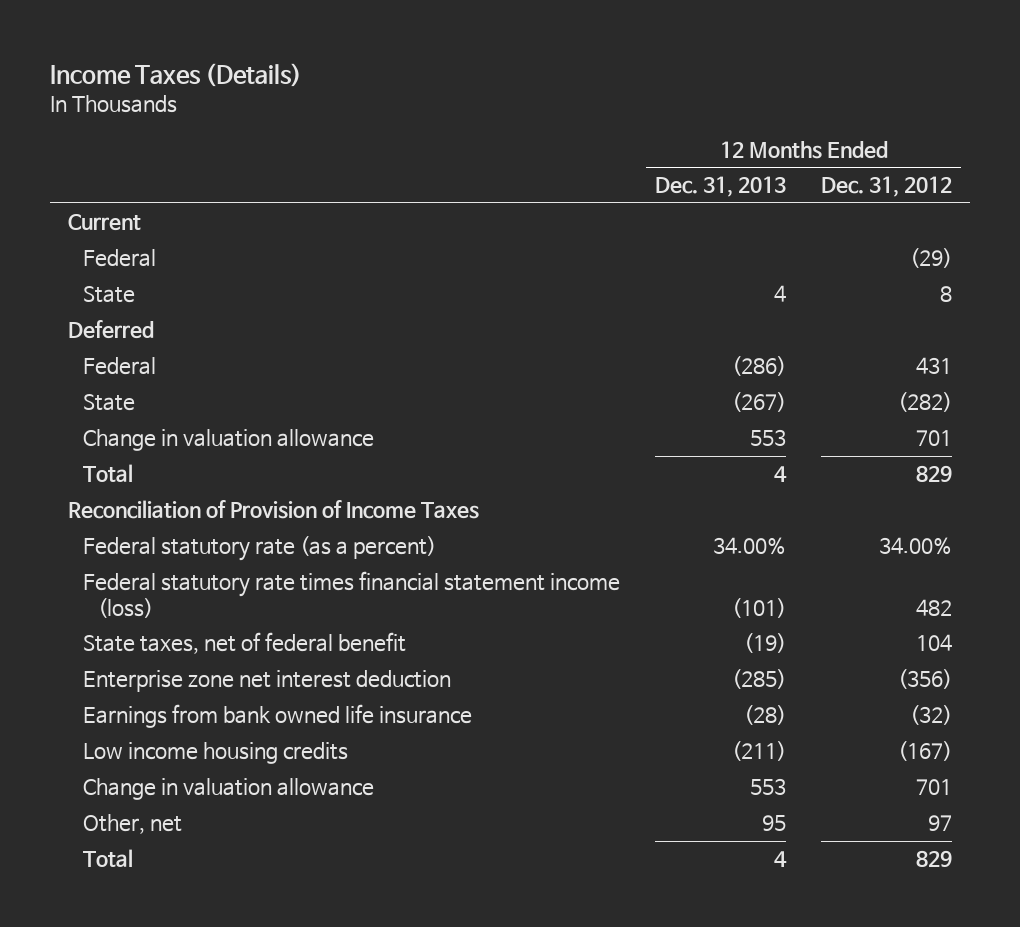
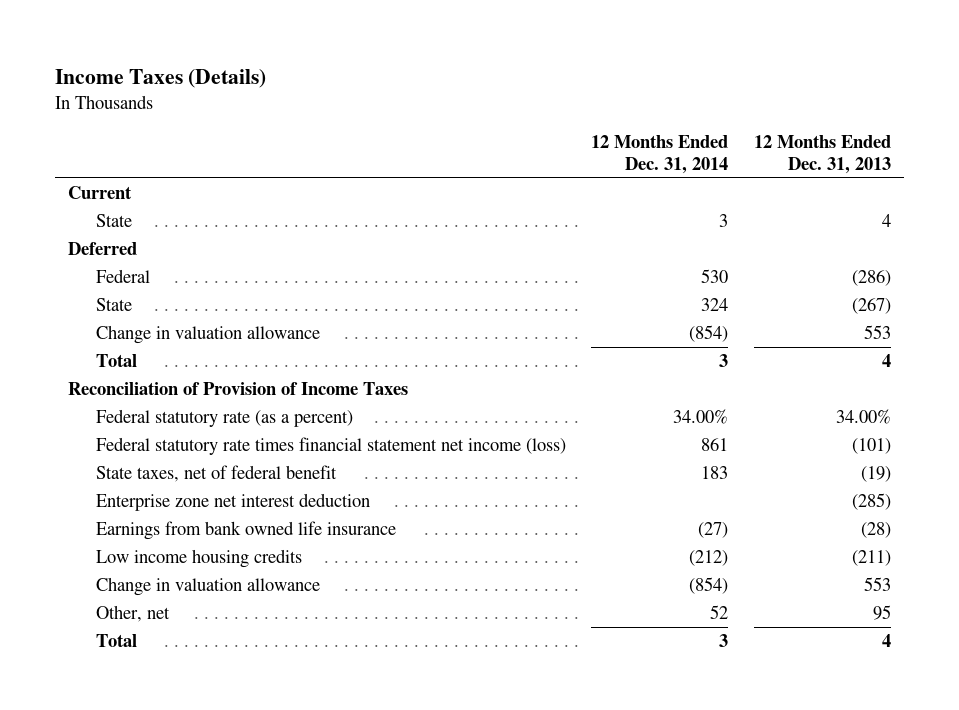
[821,176,953,198] Dec. 31, 2012 -> none
none -> [591,134,729,175] 12 Months Ended Dec. 31, 2014
[83,249,157,268] Federal -> none
[83,571,621,618] Federal statutory rate times financial statement income (loss) -> [95,436,566,455] Federal statutory rate times financial statement net income (loss)

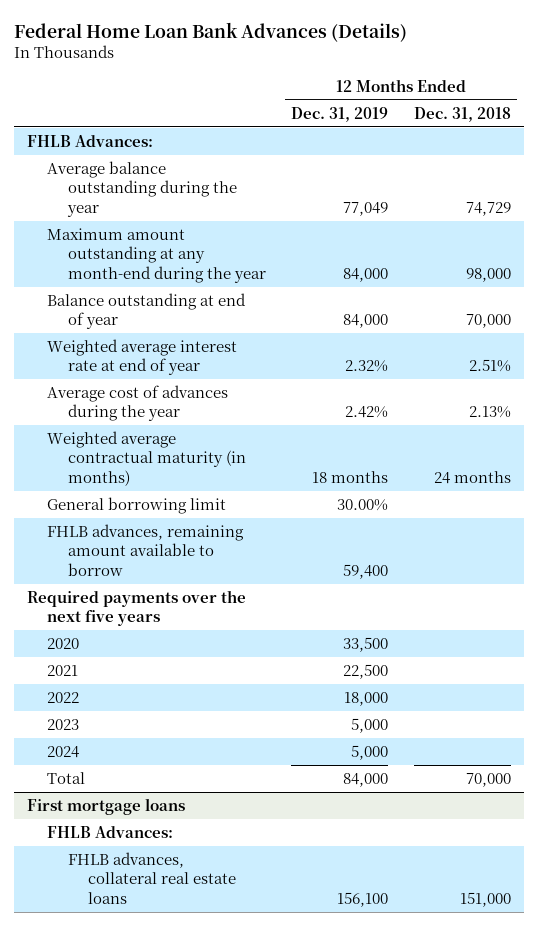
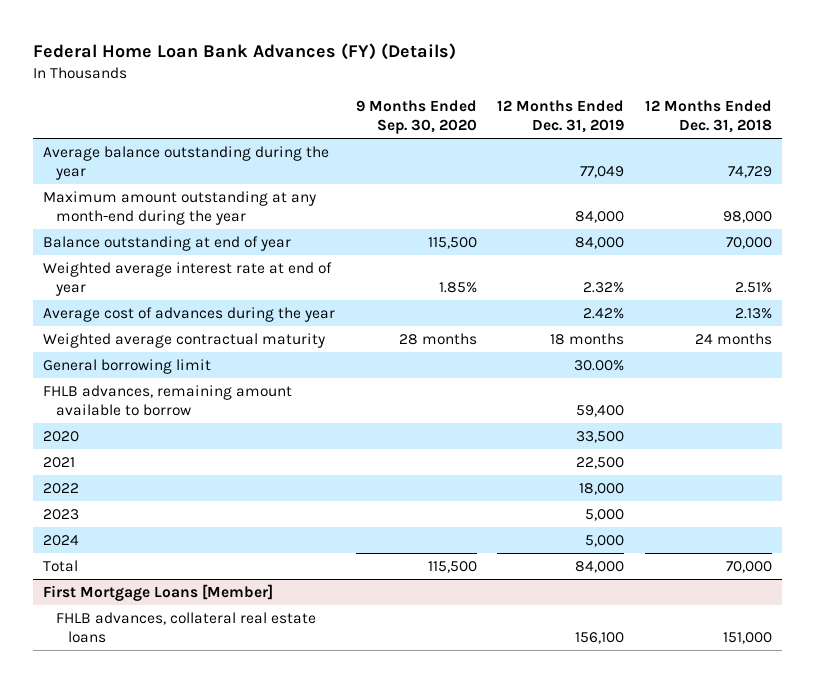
[14,21,408,42] Federal Home Loan Bank Advances (Details) -> [32,42,456,60] Federal Home Loan Bank Advances (FY) (Details)
none -> [355,99,477,135] 9 Months Ended Sep. 30, 2020
[27,134,154,147] FHLB Advances: -> none
[47,430,246,486] Weighted average contractual maturity (in months) -> [42,332,325,348] Weighted average contractual maturity
[27,589,247,627] Required payments over the next five years -> none
[47,825,174,838] FHLB Advances: -> none
[27,797,186,815] First mortgage loans -> [42,583,273,601] First Mortgage Loans [Member]

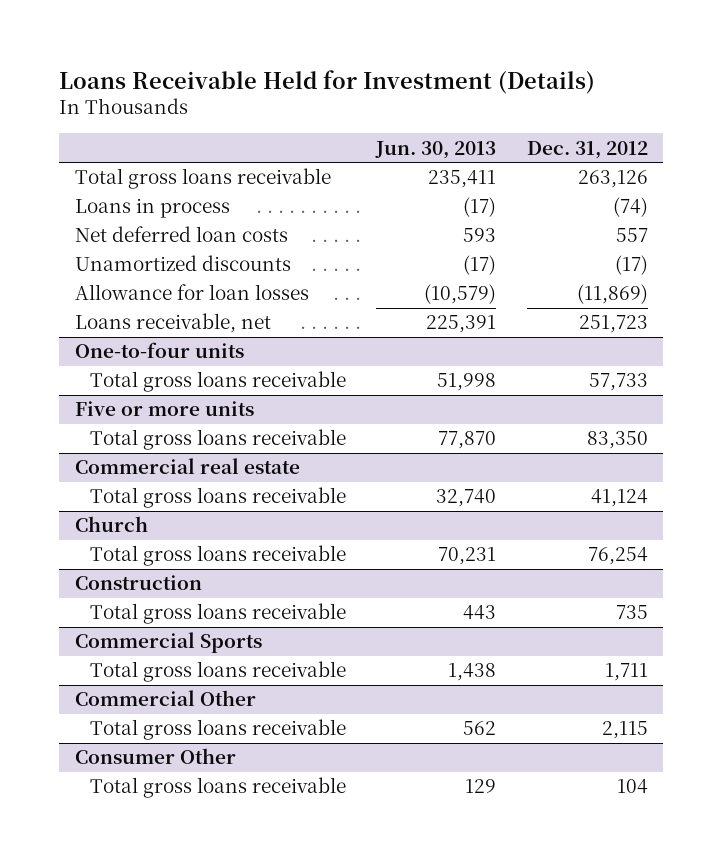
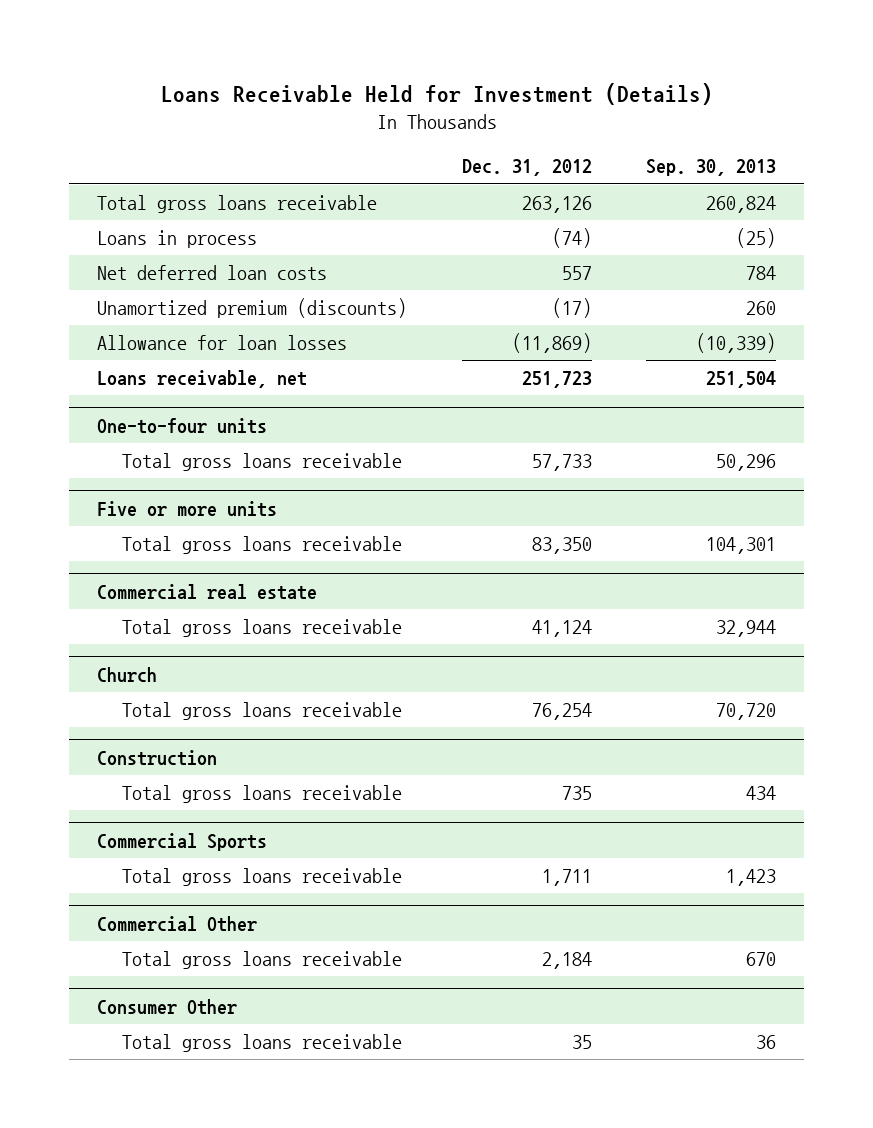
[375,140,497,159] Jun. 30, 2013 -> none
none -> [646,159,777,177] Sep. 30, 2013
[74,255,291,272] Unamortized discounts -> [96,298,407,319] Unamortized premium (discounts)
[601,721,648,740] 2,115 -> [541,952,592,970] 2,184
[616,779,648,795] 104 -> [571,1035,592,1050] 35

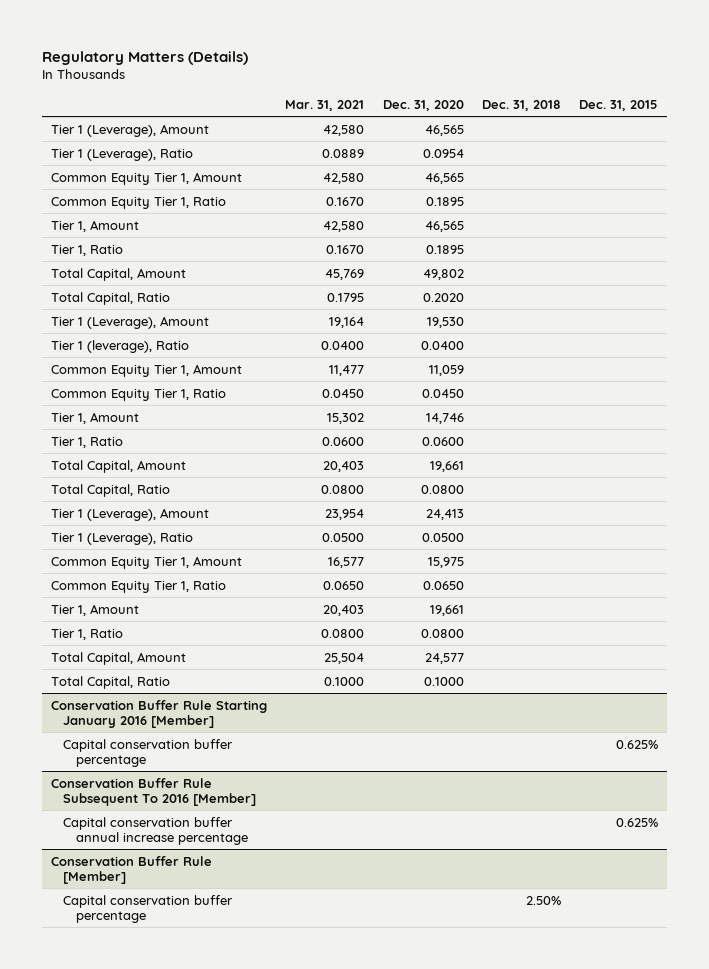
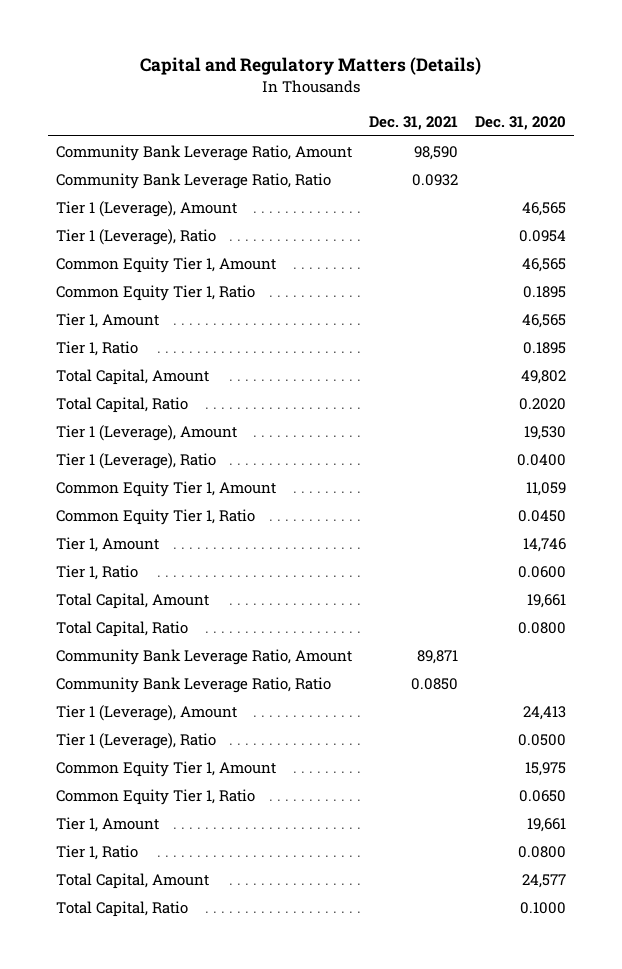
[41,50,248,65] Regulatory Matters (Details) -> [140,57,482,76] Capital and Regulatory Matters (Details)
[285,99,365,111] Mar. 31, 2021 -> none
[481,99,561,111] Dec. 31, 2018 -> none
[579,99,659,111] Dec. 31, 2015 -> none
none -> [369,115,459,130] Dec. 31, 2021
none -> [56,144,353,161] Community Bank Leverage Ratio, Amount
none -> [56,172,332,189] Community Bank Leverage Ratio, Ratio
[50,339,189,353] Tier 1 (leverage), Ratio -> [56,452,217,469] Tier 1 (Leverage), Ratio
none -> [56,648,353,665] Community Bank Leverage Ratio, Amount
none -> [56,676,332,693] Community Bank Leverage Ratio, Ratio
[50,699,267,728] Conservation Buffer Rule Starting January 2016 [Member] -> none
[63,738,234,767] Capital conservation buffer percentage -> none
[50,777,257,806] Conservation Buffer Rule Subsequent To 2016 [Member] -> none
[63,816,248,845] Capital conservation buffer annual increase percentage -> none
[50,855,212,884] Conservation Buffer Rule [Member] -> none
[63,894,234,923] Capital conservation buffer percentage -> none

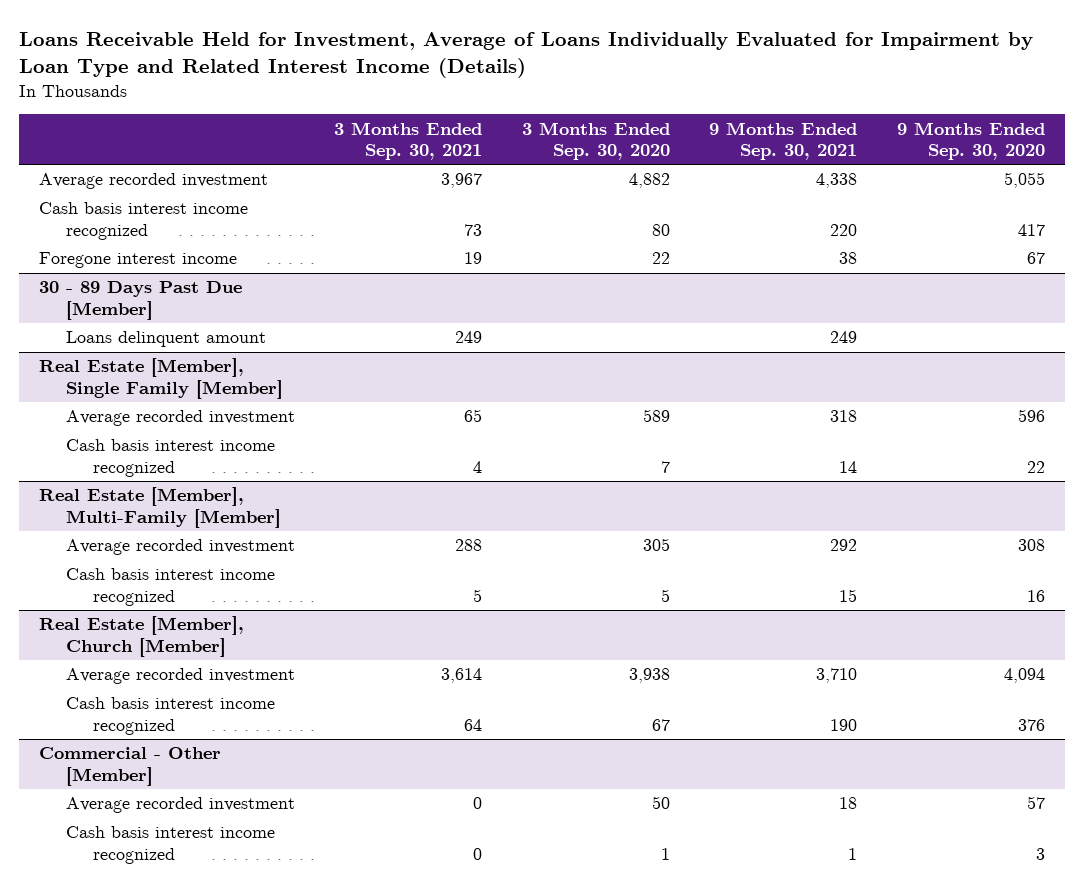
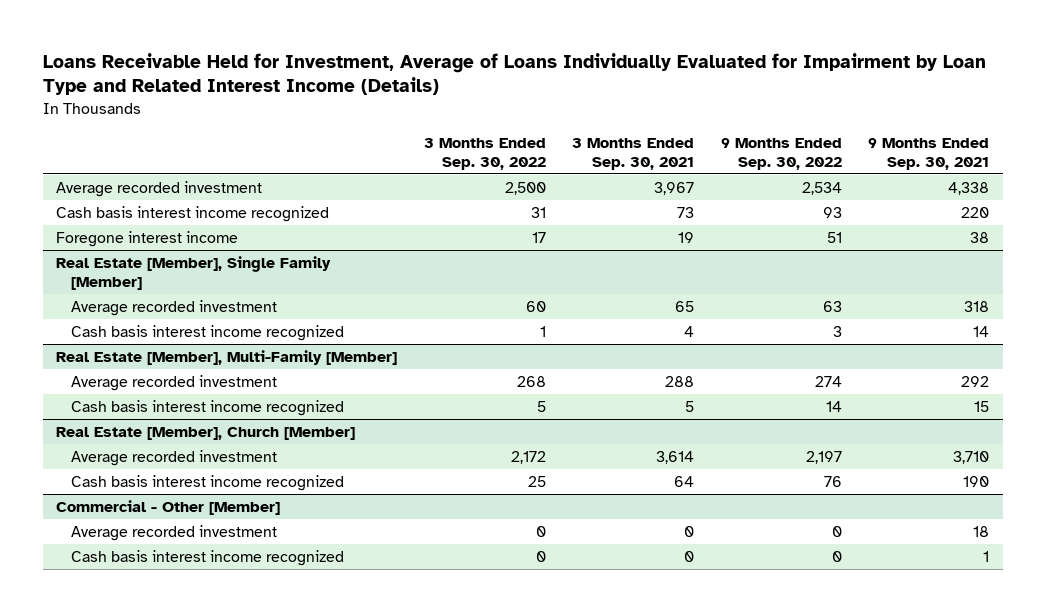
[521,121,670,160] 3 Months Ended Sep. 30, 2020 -> none
[896,121,1045,160] 9 Months Ended Sep. 30, 2020 -> none
none -> [423,138,546,170] 3 Months Ended Sep. 30, 2022
none -> [720,138,842,170] 9 Months Ended Sep. 30, 2022
[38,281,242,320] 30 - 89 Days Past Due [Member] -> none
[66,331,267,348] Loans delinquent amount -> none

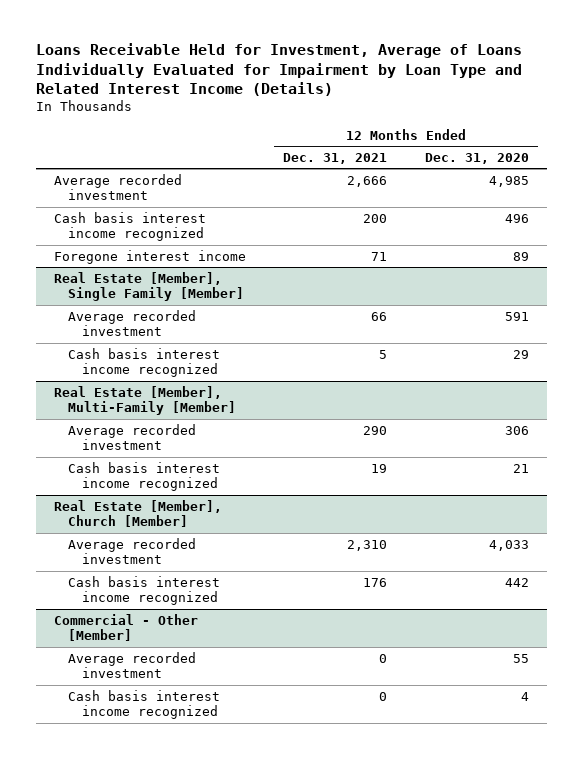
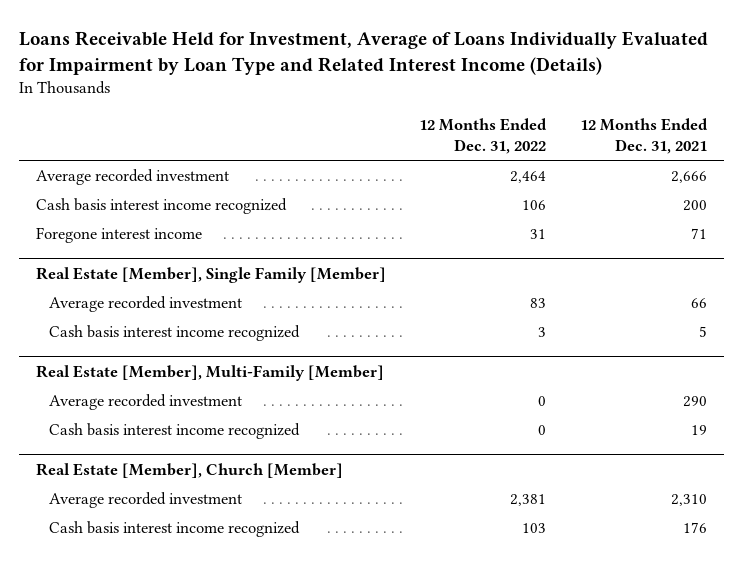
[424,152,529,164] Dec. 31, 2020 -> none
none -> [419,117,548,155] 12 Months Ended Dec. 31, 2022
[54,613,199,642] Commercial - Other [Member] -> none
[68,651,197,679] Average recorded investment -> none
[68,689,221,720] Cash basis interest income recognized -> none

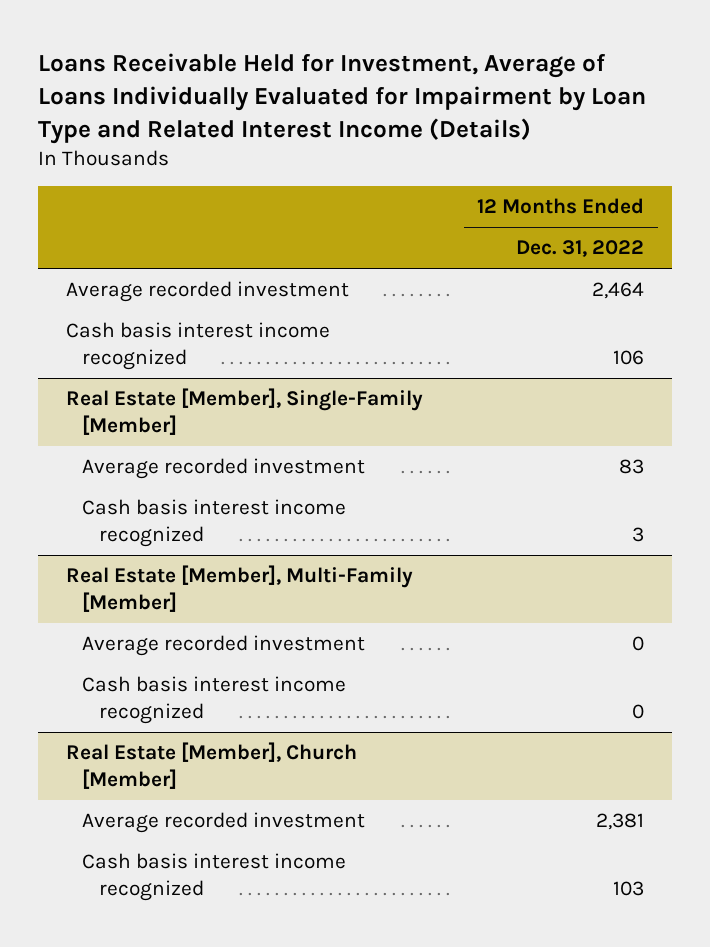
[580,117,709,155] 12 Months Ended Dec. 31, 2021 -> none
[35,226,202,243] Foregone interest income -> none
[35,266,386,283] Real Estate [Member], Single Family [Member] -> [65,388,423,436] Real Estate [Member], Single-Family [Member]

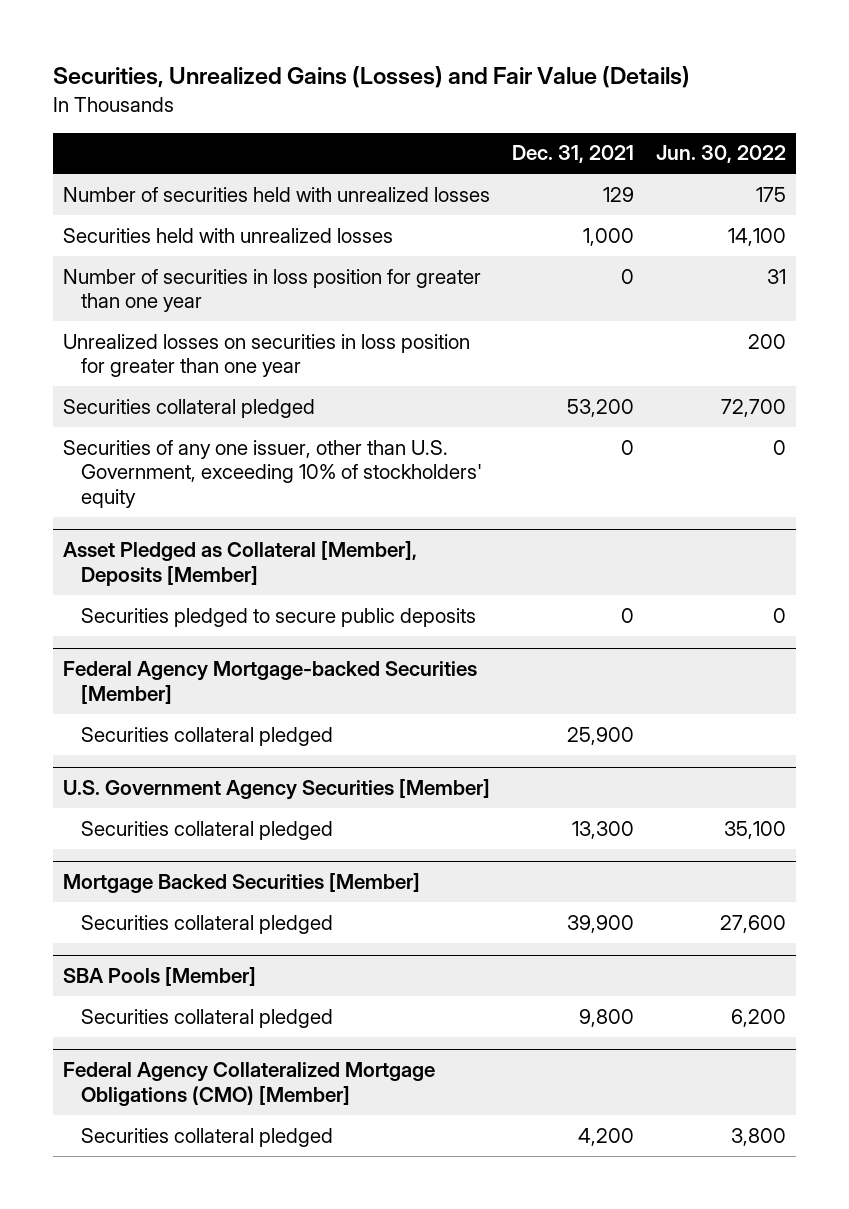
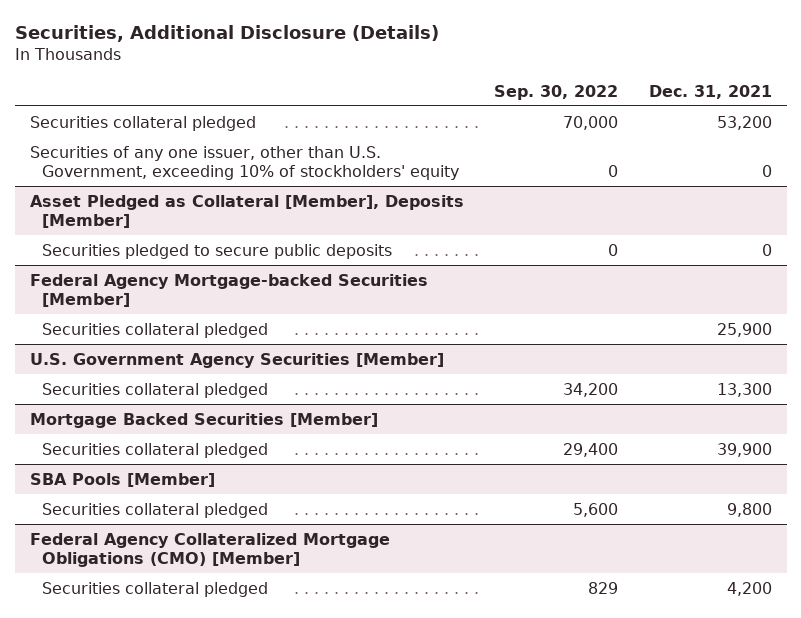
[52,66,690,89] Securities, Unrealized Gains (Losses) and Fair Value (Details) -> [14,25,439,43] Securities, Additional Disclosure (Details)
[655,145,786,164] Jun. 30, 2022 -> none
none -> [494,84,619,100] Sep. 30, 2022
[63,186,491,202] Number of securities held with unrealized losses -> none
[63,227,394,243] Securities held with unrealized losses -> none
[63,268,482,313] Number of securities in loss position for greater than one year -> none
[63,333,471,378] Unrealized losses on securities in loss position for greater than one year -> none

